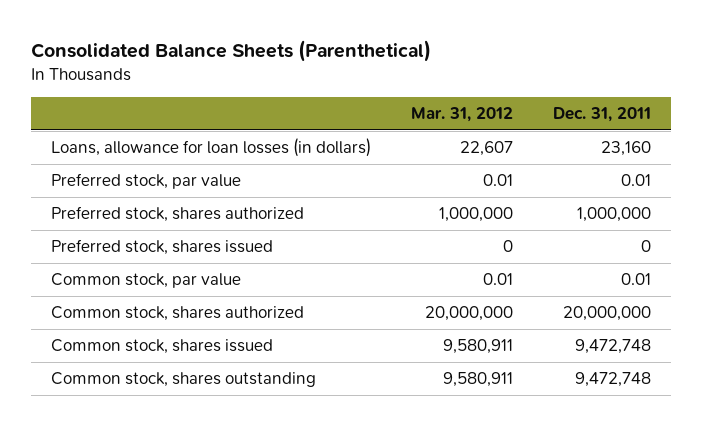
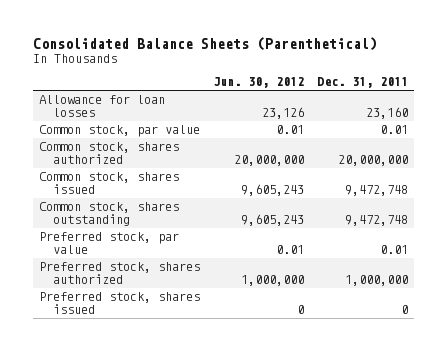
[410,106,513,122] Mar. 31, 2012 -> none
none -> [213,77,305,89] Jun. 30, 2012
[51,138,372,158] Loans, allowance for loan losses (in dollars) -> [39,95,166,117] Allowance for loan losses
[51,173,242,190] Preferred stock, par value -> [39,232,180,254] Preferred stock, par value
[51,206,305,223] Preferred stock, shares authorized -> [39,262,201,284] Preferred stock, shares authorized
[51,239,274,256] Preferred stock, shares issued -> [39,292,201,314] Preferred stock, shares issued

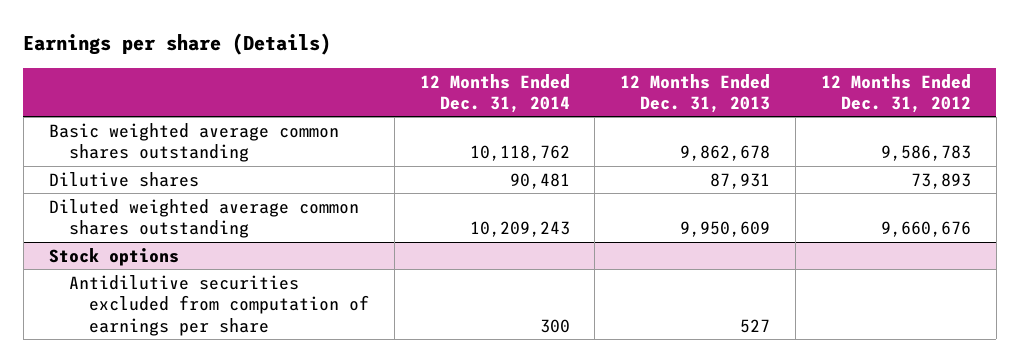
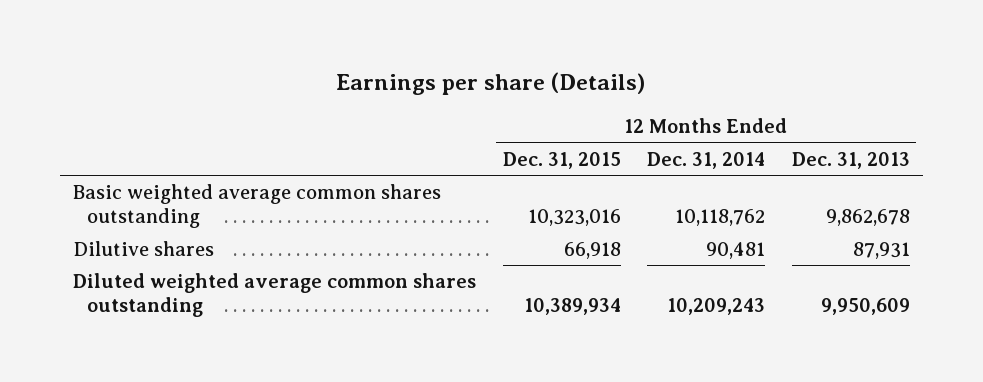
[820,73,971,113] 12 Months Ended Dec. 31, 2012 -> none
none -> [502,151,621,169] Dec. 31, 2015
[48,247,179,266] Stock options -> none
[68,274,369,336] Antidilutive securities excluded from computation of earnings per share -> none

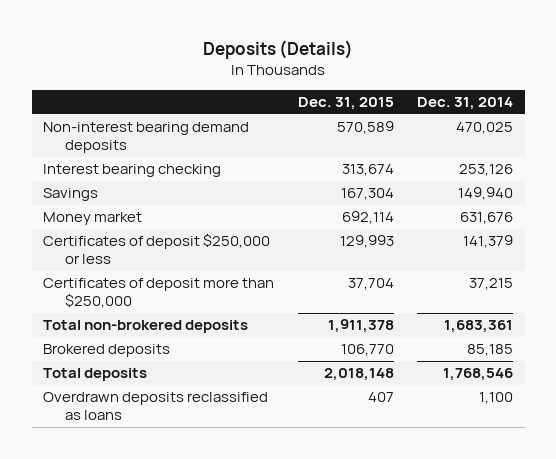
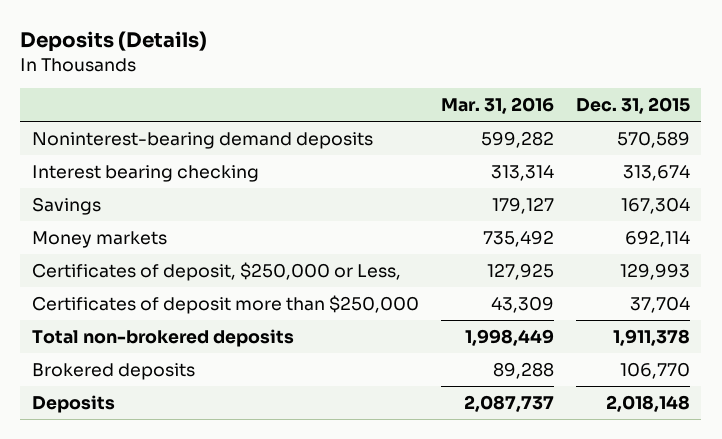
[416,97,513,111] Dec. 31, 2014 -> none
none -> [440,97,554,115] Mar. 31, 2016
[43,122,250,154] Non-interest bearing demand deposits -> [31,131,373,149] Noninterest-bearing demand deposits
[43,212,143,226] Money market -> [31,230,167,248] Money markets
[43,233,271,265] Certificates of deposit $250,000 or less -> [31,261,401,281] Certificates of deposit, $250,000 or Less,
[43,392,269,421] Overdrawn deposits reclassified as loans -> none
[43,368,148,382] Total deposits -> [31,394,115,413] Deposits

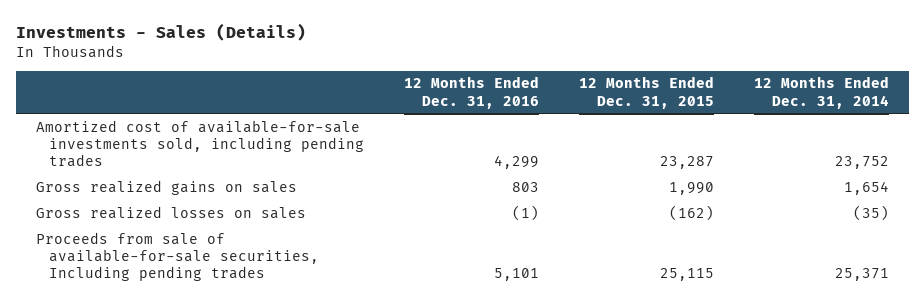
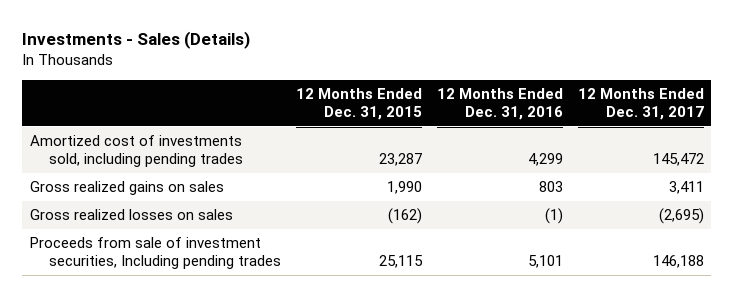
[753,76,889,109] 12 Months Ended Dec. 31, 2014 -> none
none -> [577,88,704,121] 12 Months Ended Dec. 31, 2017
[35,119,365,167] Amortized cost of available-for-sale investments sold, including pending trades -> [29,135,243,168] Amortized cost of investments sold, including pending trades
[35,231,320,281] Proceeds from sale of available-for-sale securities, Including pending trades -> [29,237,281,270] Proceeds from sale of investment securities, Including pending trades

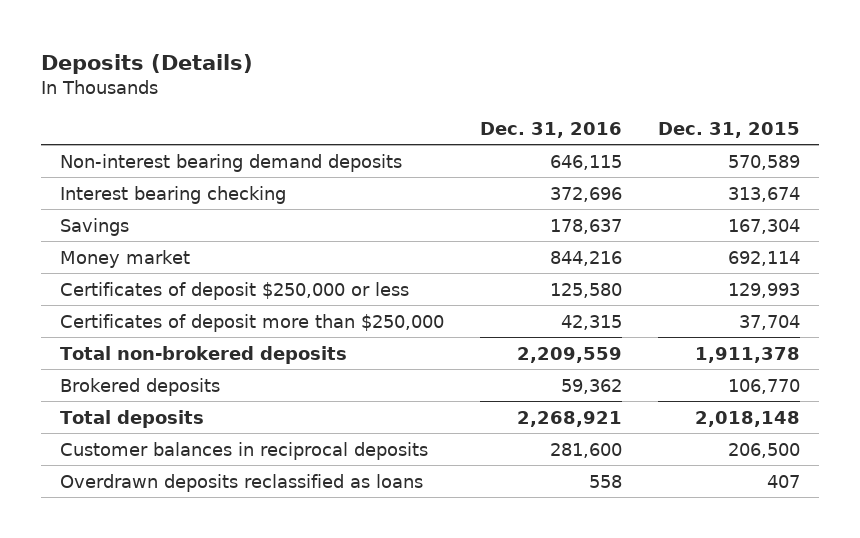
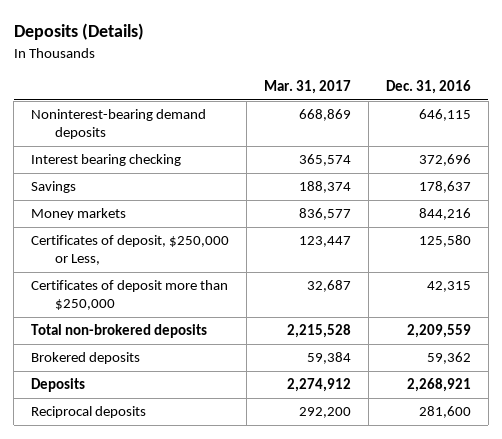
[658,121,801,138] Dec. 31, 2015 -> none
none -> [264,80,352,95] Mar. 31, 2017
[59,153,402,172] Non-interest bearing demand deposits -> [31,109,207,140] Noninterest-bearing demand deposits
[59,249,190,268] Money market -> [31,208,127,221] Money markets
[59,281,409,300] Certificates of deposit $250,000 or less -> [31,235,230,266] Certificates of deposit, $250,000 or Less,
[59,473,423,492] Overdrawn deposits reclassified as loans -> none
[59,409,204,428] Total deposits -> [31,378,86,393] Deposits
[59,441,428,460] Customer balances in reciprocal deposits -> [31,406,147,419] Reciprocal deposits

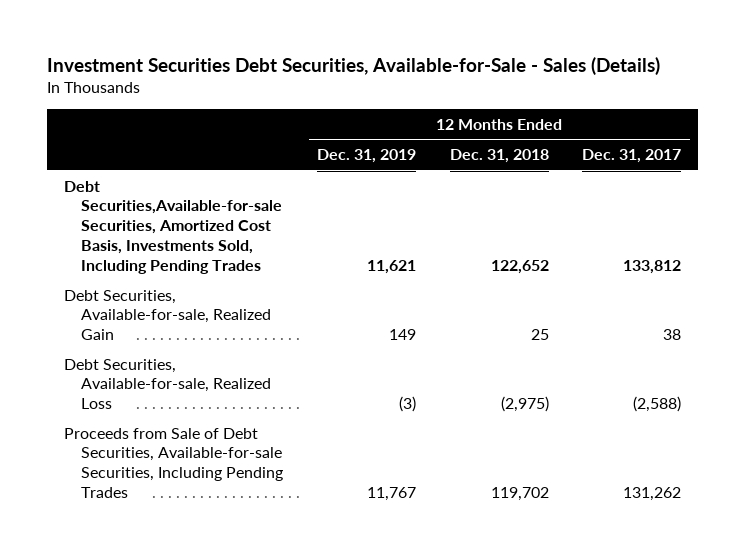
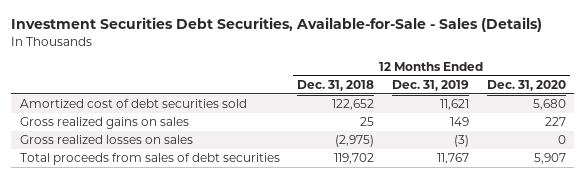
[582,149,682,164] Dec. 31, 2017 -> none
none -> [486,79,566,91] Dec. 31, 2020
[63,180,283,274] Debt Securities,Available-for-sale Securities, Amortized Cost Basis, Investments Sold, Including Pending Trades -> [19,99,247,109] Amortized cost of debt securities sold
[63,289,272,341] Debt Securities, Available-for-sale, Realized Gain -> [19,117,189,130] Gross realized gains on sales
[63,358,272,410] Debt Securities, Available-for-sale, Realized Loss -> [19,135,193,145] Gross realized losses on sales
[63,427,284,498] Proceeds from Sale of Debt Securities, Available-for-sale Securities, Including Pending Trades -> [19,153,280,166] Total proceeds from sales of debt securities

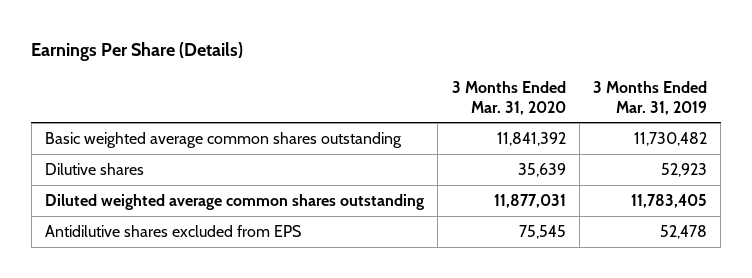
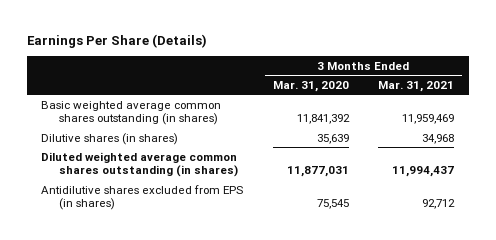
[593,80,708,115] 3 Months Ended Mar. 31, 2019 -> none
none -> [378,80,455,92] Mar. 31, 2021
[45,131,403,148] Basic weighted average common shares outstanding -> [41,100,222,125] Basic weighted average common shares outstanding (in shares)
[45,162,145,175] Dilutive shares -> [41,132,179,145] Dilutive shares (in shares)
[45,193,425,210] Diluted weighted average common shares outstanding -> [41,151,238,177] Diluted weighted average common shares outstanding (in shares)
[45,224,302,237] Antidilutive shares excluded from EPS -> [41,184,244,210] Antidilutive shares excluded from EPS (in shares)

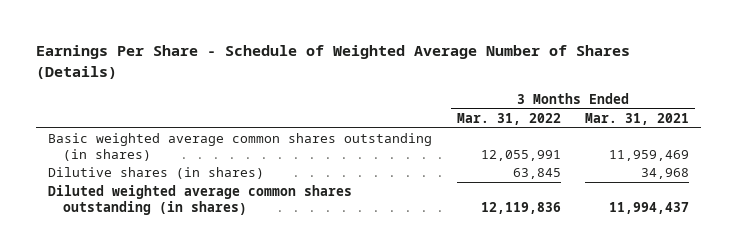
[26,33,207,48] Earnings Per Share (Details) -> [35,45,630,79] Earnings Per Share - Schedule of Weighted Average Number of Shares (Details)
[272,80,349,92] Mar. 31, 2020 -> none
none -> [456,113,561,126] Mar. 31, 2022
[41,184,244,210] Antidilutive shares excluded from EPS (in shares) -> none

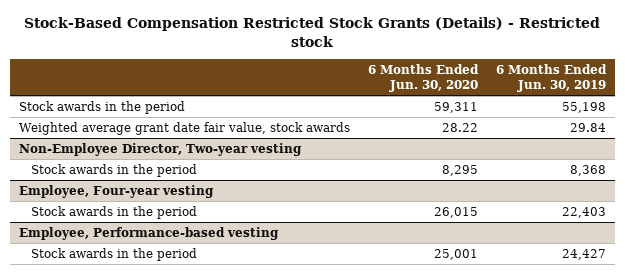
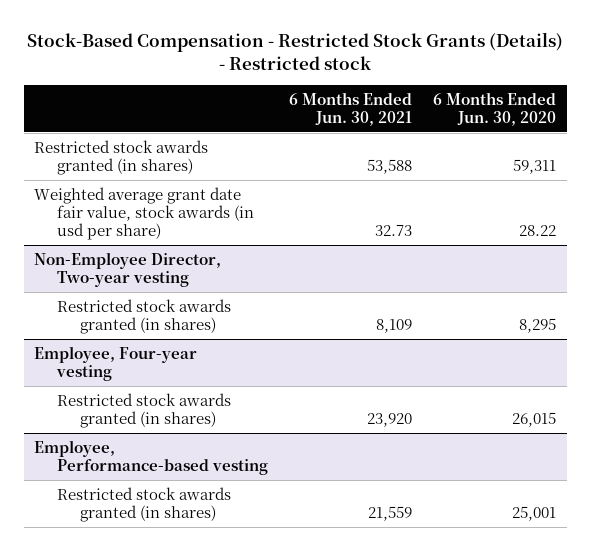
[24,17,601,48] Stock-Based Compensation Restricted Stock Grants (Details) - Restricted stock -> [27,31,564,70] Stock-Based Compensation - Restricted Stock Grants (Details) - Restricted stock
[495,64,607,93] 6 Months Ended Jun. 30, 2019 -> none
none -> [289,91,413,126] 6 Months Ended Jun. 30, 2021
[18,100,185,114] Stock awards in the period -> [34,140,209,175] Restricted stock awards granted (in shares)
[18,121,350,135] Weighted average grant date fair value, stock awards -> [34,187,255,240] Weighted average grant date fair value, stock awards (in usd per share)
[30,163,197,177] Stock awards in the period -> [57,299,232,334] Restricted stock awards granted (in shares)
[30,205,197,219] Stock awards in the period -> [57,393,232,428] Restricted stock awards granted (in shares)
[30,247,197,261] Stock awards in the period -> [57,487,232,522] Restricted stock awards granted (in shares)

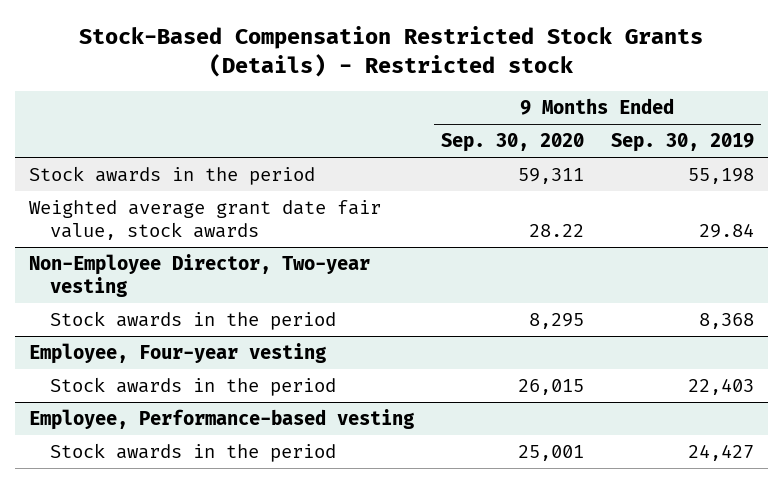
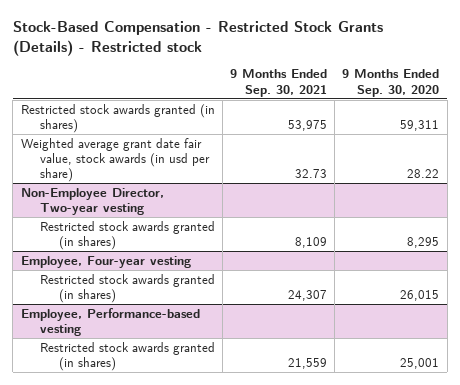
[79,26,704,77] Stock-Based Compensation Restricted Stock Grants (Details) - Restricted stock -> [12,21,383,57] Stock-Based Compensation - Restricted Stock Grants (Details) - Restricted stock
[611,133,755,153] Sep. 30, 2019 -> none
none -> [229,69,327,97] 9 Months Ended Sep. 30, 2021
[28,165,315,185] Stock awards in the period -> [20,103,215,133] Restricted stock awards granted (in shares)
[28,199,381,240] Weighted average grant date fair value, stock awards -> [20,137,210,182] Weighted average grant date fair value, stock awards (in usd per share)
[50,310,337,330] Stock awards in the period -> [39,220,215,250] Restricted stock awards granted (in shares)
[50,376,337,396] Stock awards in the period -> [39,273,215,303] Restricted stock awards granted (in shares)
[50,442,337,462] Stock awards in the period -> [39,341,215,371] Restricted stock awards granted (in shares)

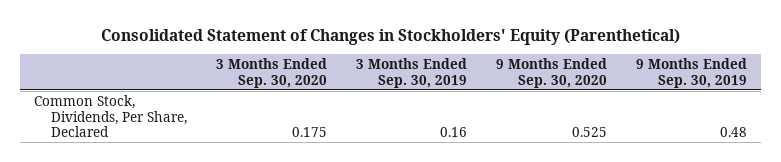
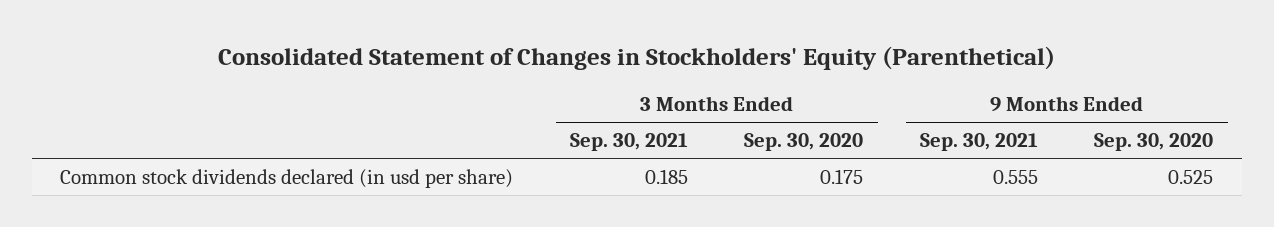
[355,58,467,88] 3 Months Ended Sep. 30, 2019 -> none
[635,58,747,88] 9 Months Ended Sep. 30, 2019 -> none
none -> [569,133,688,152] Sep. 30, 2021
none -> [919,133,1038,152] Sep. 30, 2021
[34,94,188,138] Common Stock, Dividends, Per Share, Declared -> [60,169,514,189] Common stock dividends declared (in usd per share)

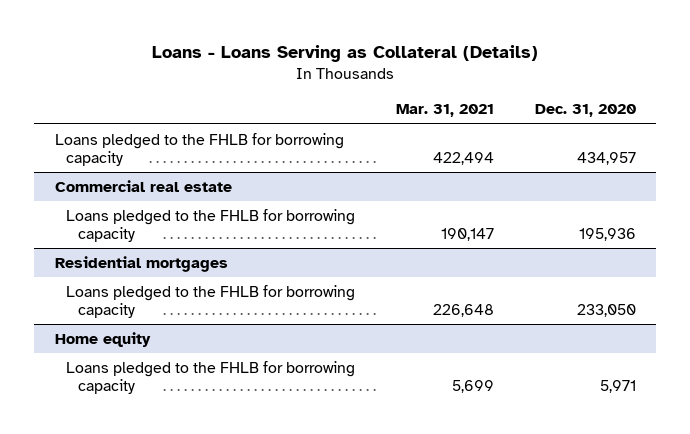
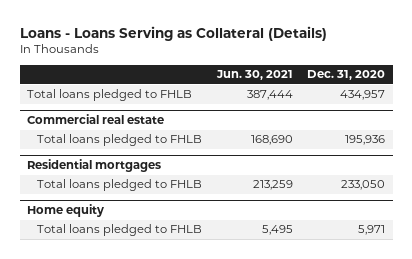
[395,104,494,118] Mar. 31, 2021 -> none
none -> [215,70,293,81] Jun. 30, 2021
[54,132,344,166] Loans pledged to the FHLB for borrowing capacity -> [27,89,193,102] Total loans pledged to FHLB
[66,208,356,242] Loans pledged to the FHLB for borrowing capacity -> [37,134,203,147] Total loans pledged to FHLB
[66,284,356,318] Loans pledged to the FHLB for borrowing capacity -> [37,179,203,192] Total loans pledged to FHLB
[66,360,356,394] Loans pledged to the FHLB for borrowing capacity -> [37,224,203,237] Total loans pledged to FHLB

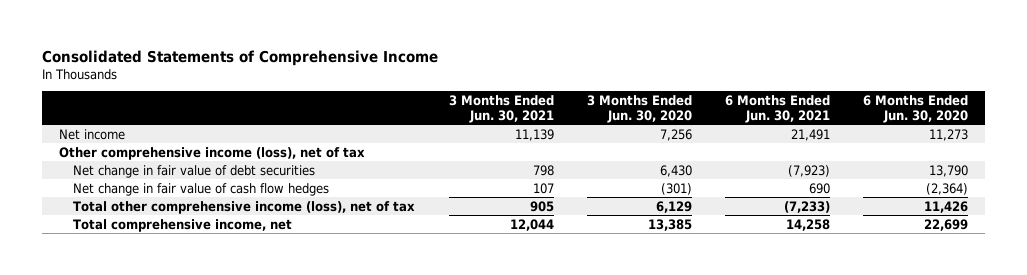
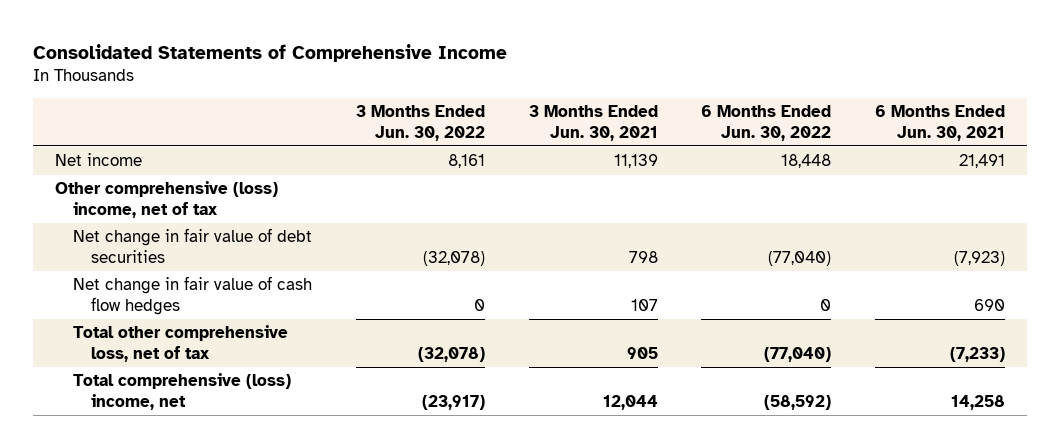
[586,95,692,123] 3 Months Ended Jun. 30, 2020 -> none
[863,95,969,123] 6 Months Ended Jun. 30, 2020 -> none
none -> [355,105,485,141] 3 Months Ended Jun. 30, 2022
none -> [701,105,832,141] 6 Months Ended Jun. 30, 2022
[58,146,365,160] Other comprehensive income (loss), net of tax -> [55,181,279,218] Other comprehensive (loss) income, net of tax
[73,200,416,214] Total other comprehensive income (loss), net of tax -> [73,325,289,362] Total other comprehensive loss, net of tax
[73,218,293,232] Total comprehensive income, net -> [73,373,292,410] Total comprehensive (loss) income, net

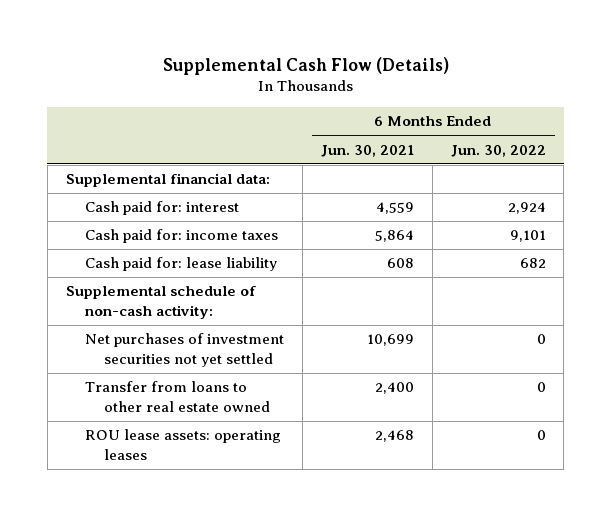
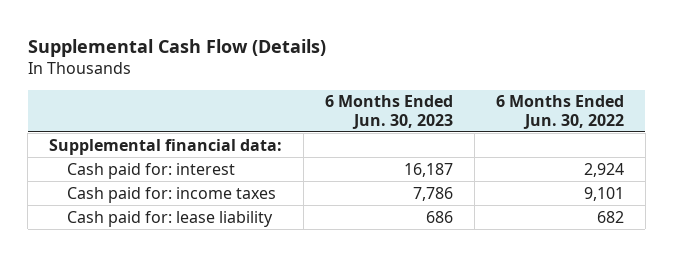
[320,144,414,157] Jun. 30, 2021 -> none
none -> [325,95,454,129] 6 Months Ended Jun. 30, 2023
[65,286,256,319] Supplemental schedule of non-cash activity: -> none
[84,333,284,367] Net purchases of investment securities not yet settled -> none
[84,381,271,412] Transfer from loans to other real estate owned -> none
[84,429,281,460] ROU lease assets: operating leases -> none

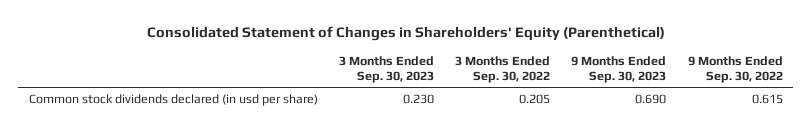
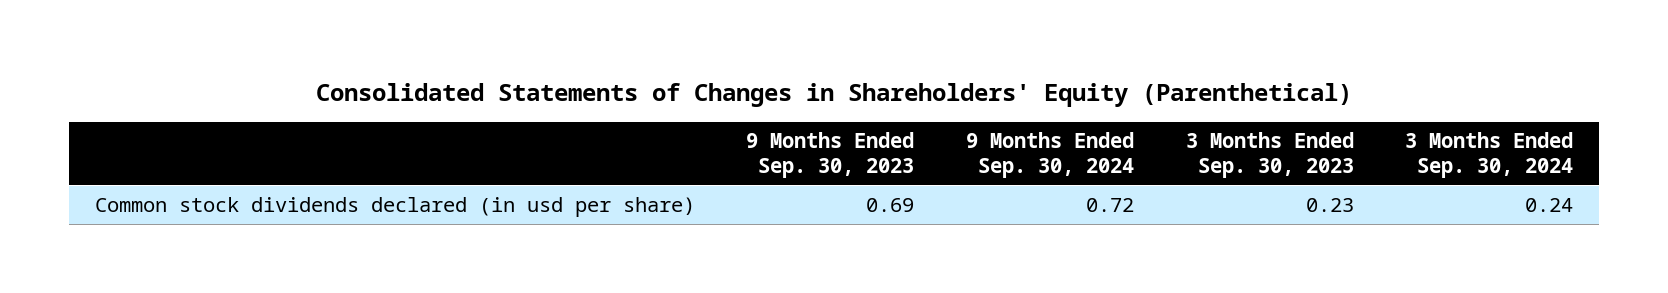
[146,26,665,42] Consolidated Statement of Changes in Shareholders' Equity (Parenthetical) -> [315,82,1352,107] Consolidated Statements of Changes in Shareholders' Equity (Parenthetical)
[455,55,551,84] 3 Months Ended Sep. 30, 2022 -> none
[687,55,783,84] 9 Months Ended Sep. 30, 2022 -> none
none -> [965,131,1134,179] 9 Months Ended Sep. 30, 2024
none -> [1405,131,1574,179] 3 Months Ended Sep. 30, 2024
[402,94,434,105] 0.230 -> [1305,198,1354,213] 0.23
[635,94,667,105] 0.690 -> [866,198,915,213] 0.69

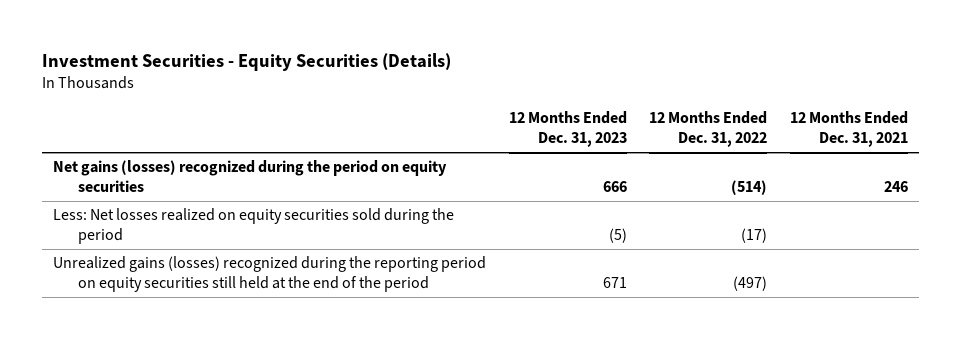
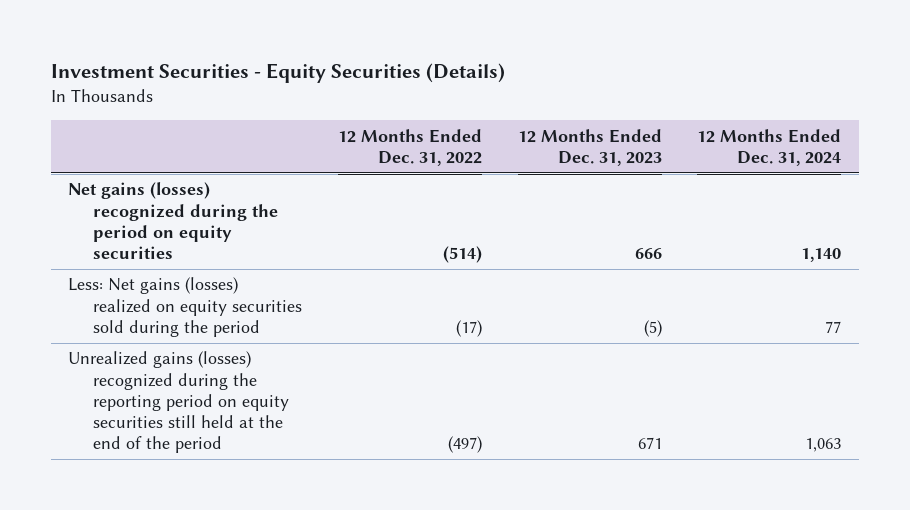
[789,111,908,148] 12 Months Ended Dec. 31, 2021 -> none
none -> [697,128,842,166] 12 Months Ended Dec. 31, 2024
[53,208,455,245] Less: Net losses realized on equity securities sold during the period -> [68,277,303,337] Less: Net gains (losses) realized on equity securities sold during the period

